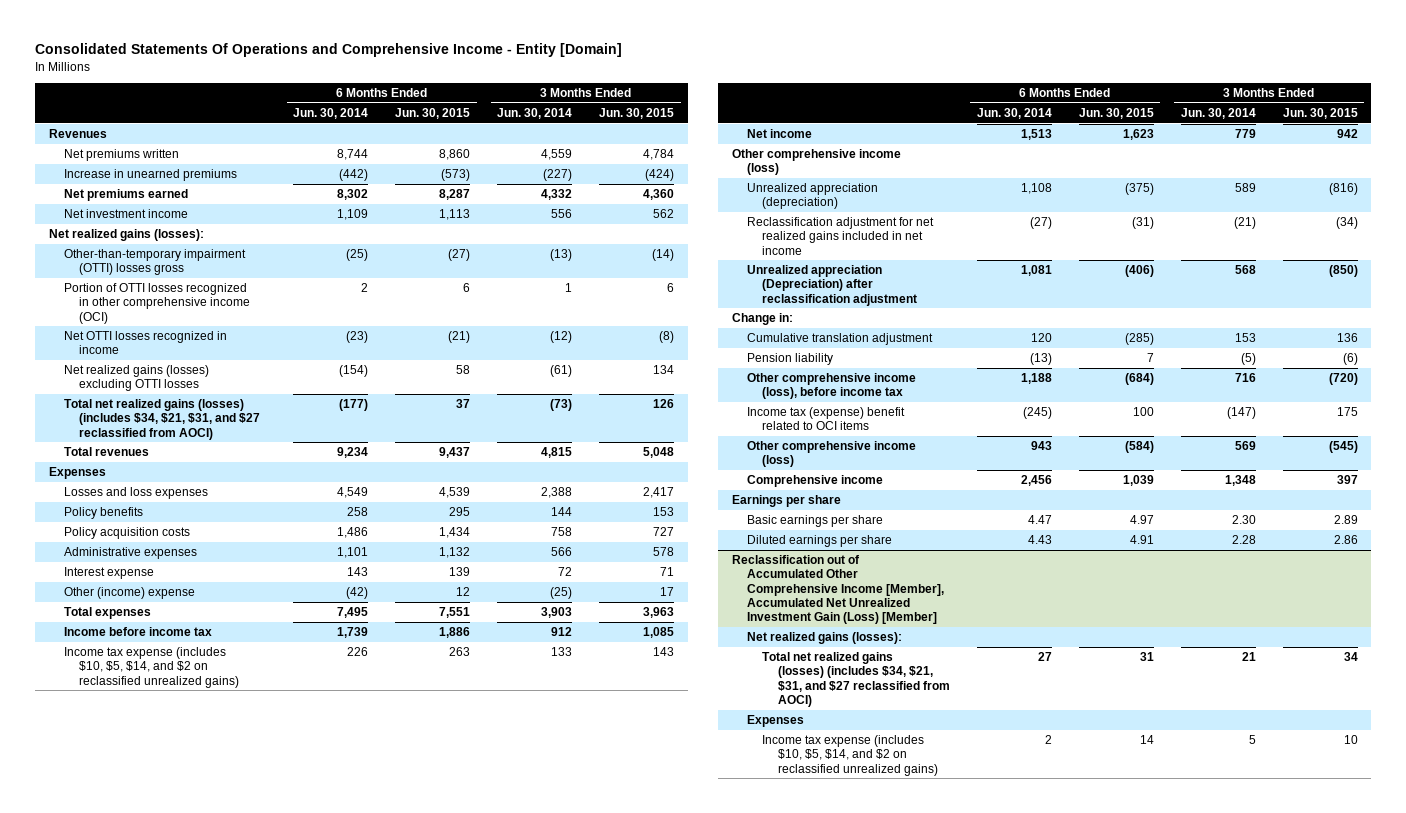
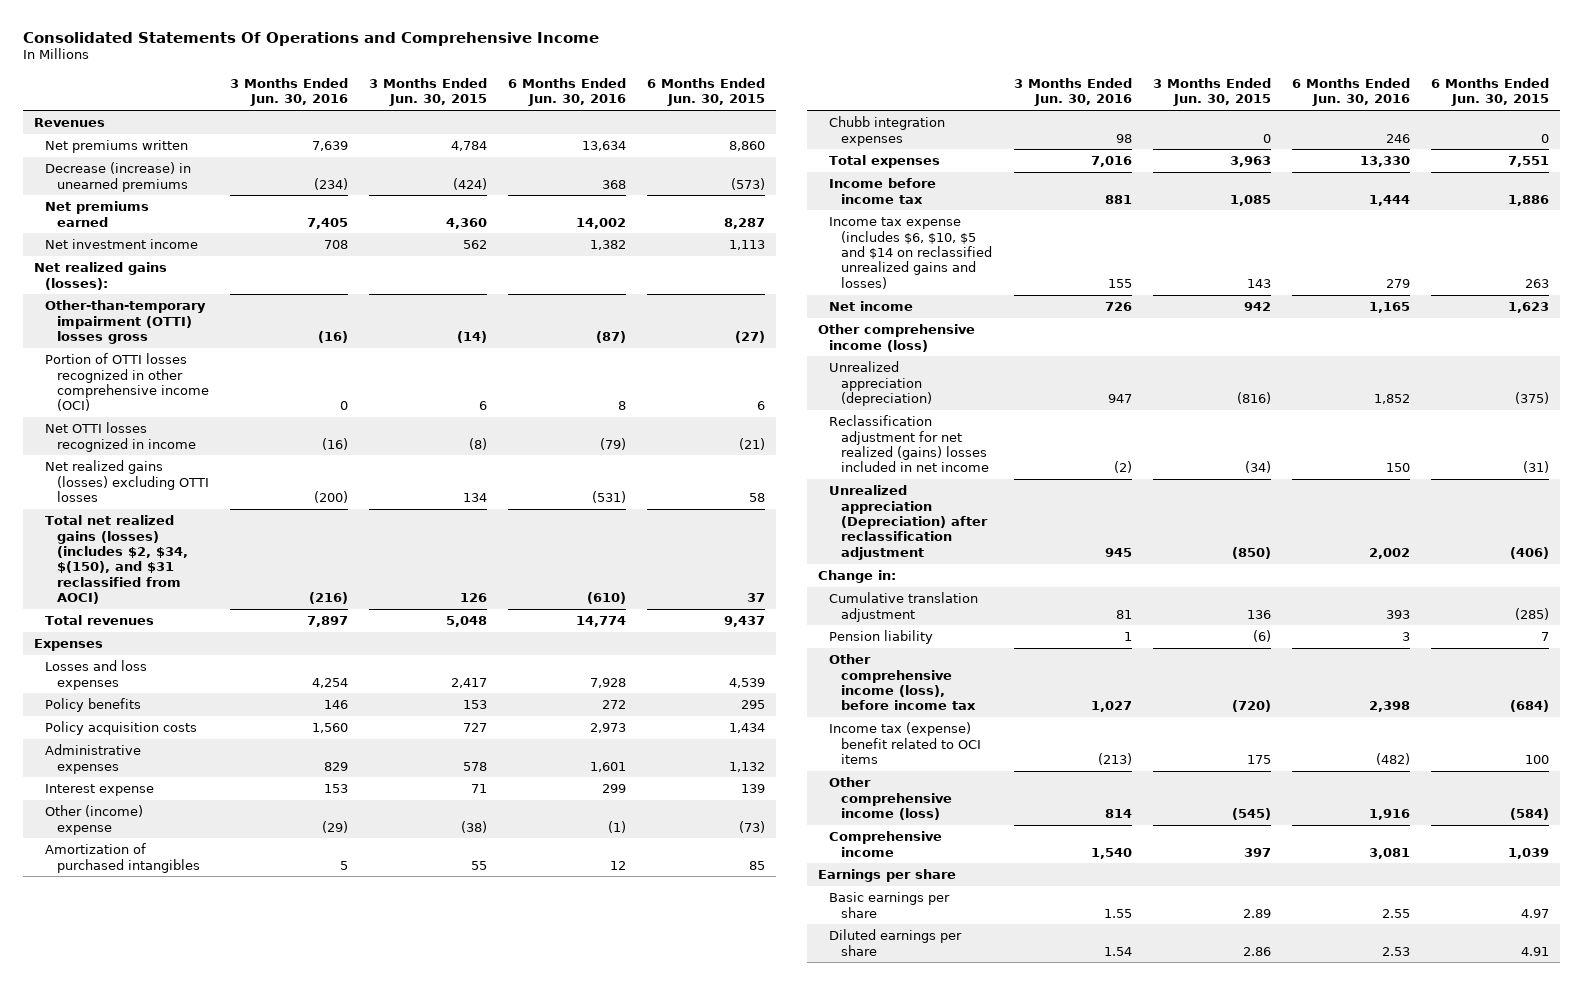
[35,43,623,58] Consolidated Statements Of Operations and Comprehensive Income - Entity [Domain] -> [23,31,600,46] Consolidated Statements Of Operations and Comprehensive Income
[293,108,369,120] Jun. 30, 2014 -> none
[497,108,573,120] Jun. 30, 2014 -> none
none -> [230,77,349,107] 3 Months Ended Jun. 30, 2016
none -> [508,77,627,107] 6 Months Ended Jun. 30, 2016
[63,169,237,182] Increase in unearned premiums -> [45,162,192,192] Decrease (increase) in unearned premiums
[63,399,261,440] Total net realized gains (losses) (includes $34, $21, $31, and $27 reclassified from AOCI) -> [45,515,189,605] Total net realized gains (losses) (includes $2, $34, $(150), and $31 reclassified from AOCI)
[456,587,471,597] 12 -> [739,820,766,833] (73)
[660,587,675,597] 17 -> [461,820,488,833] (38)
none -> [45,843,201,873] Amortization of purchased intangibles
none -> [829,116,946,146] Chubb integration expenses
[63,647,240,688] Income tax expense (includes $10, $5, $14, and $2 on reclassified unrealized gains) -> [829,217,993,289] Income tax expense (includes $6, $10, $5 and $14 on reclassified unrealized gains and losses)
[747,217,935,255] Reclassification adjustment for net realized gains included in net income -> [829,415,990,473] Reclassification adjustment for net realized (gains) losses included in net income
[731,555,945,624] Reclassification out of Accumulated Other Comprehensive Income [Member], Accumulated Net Unrealized Investment Gain (Loss) [Member] -> none
[747,632,903,645] Net realized gains (losses): -> none
[762,652,950,707] Total net realized gains (losses) (includes $34, $21, $31, and $27 reclassified from AOCI) -> none
[747,715,805,728] Expenses -> none
[762,735,938,776] Income tax expense (includes $10, $5, $14, and $2 on reclassified unrealized gains) -> none

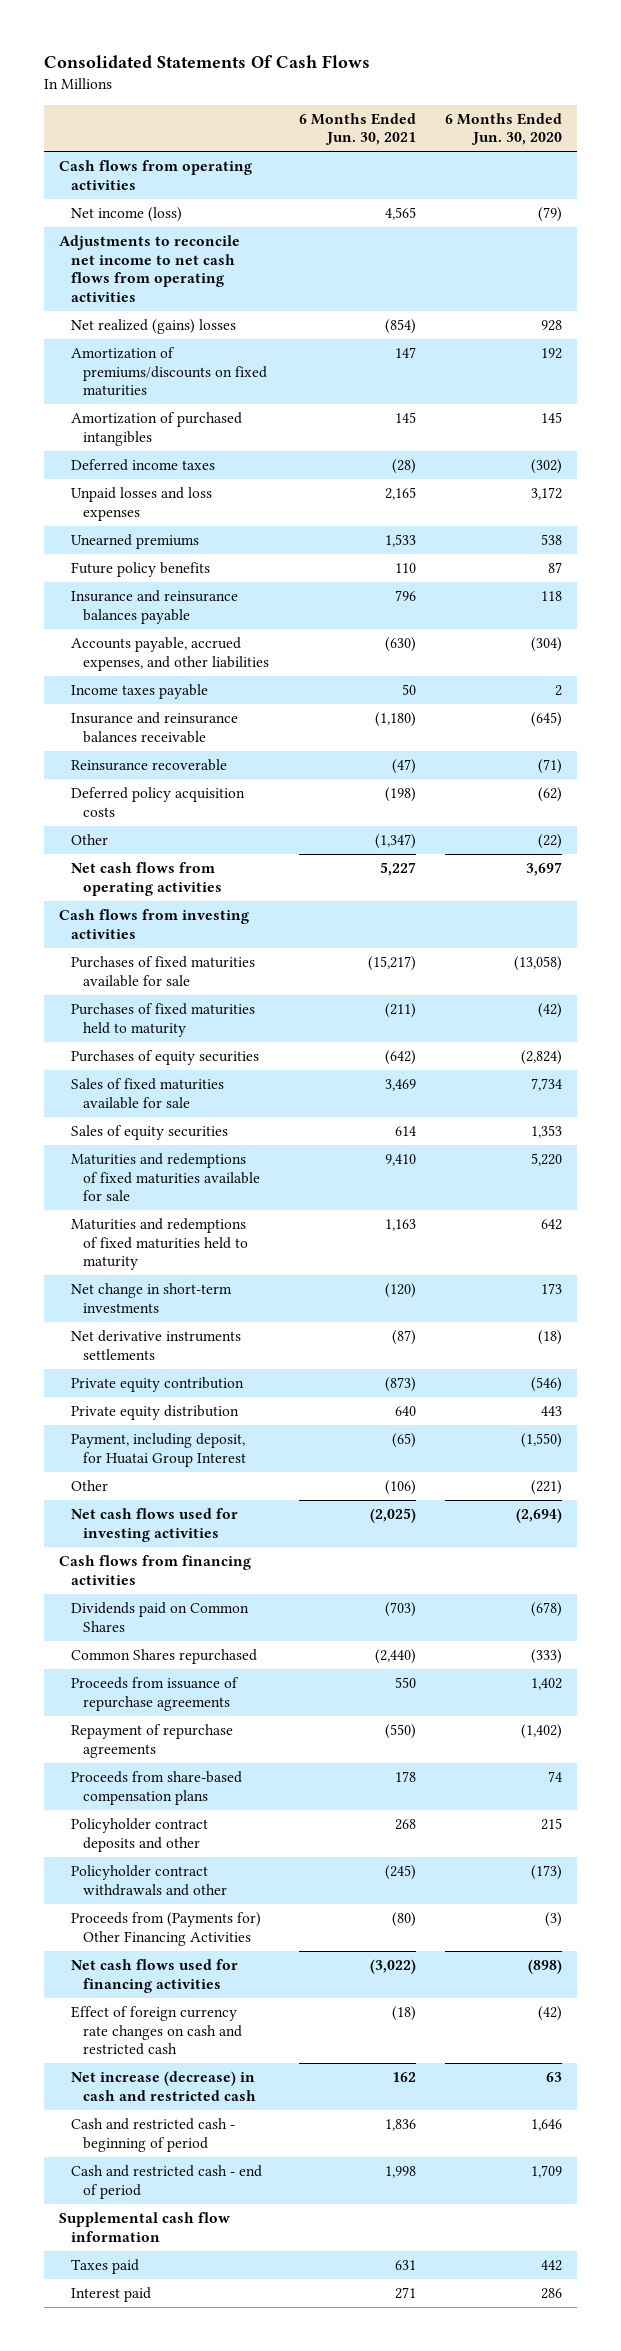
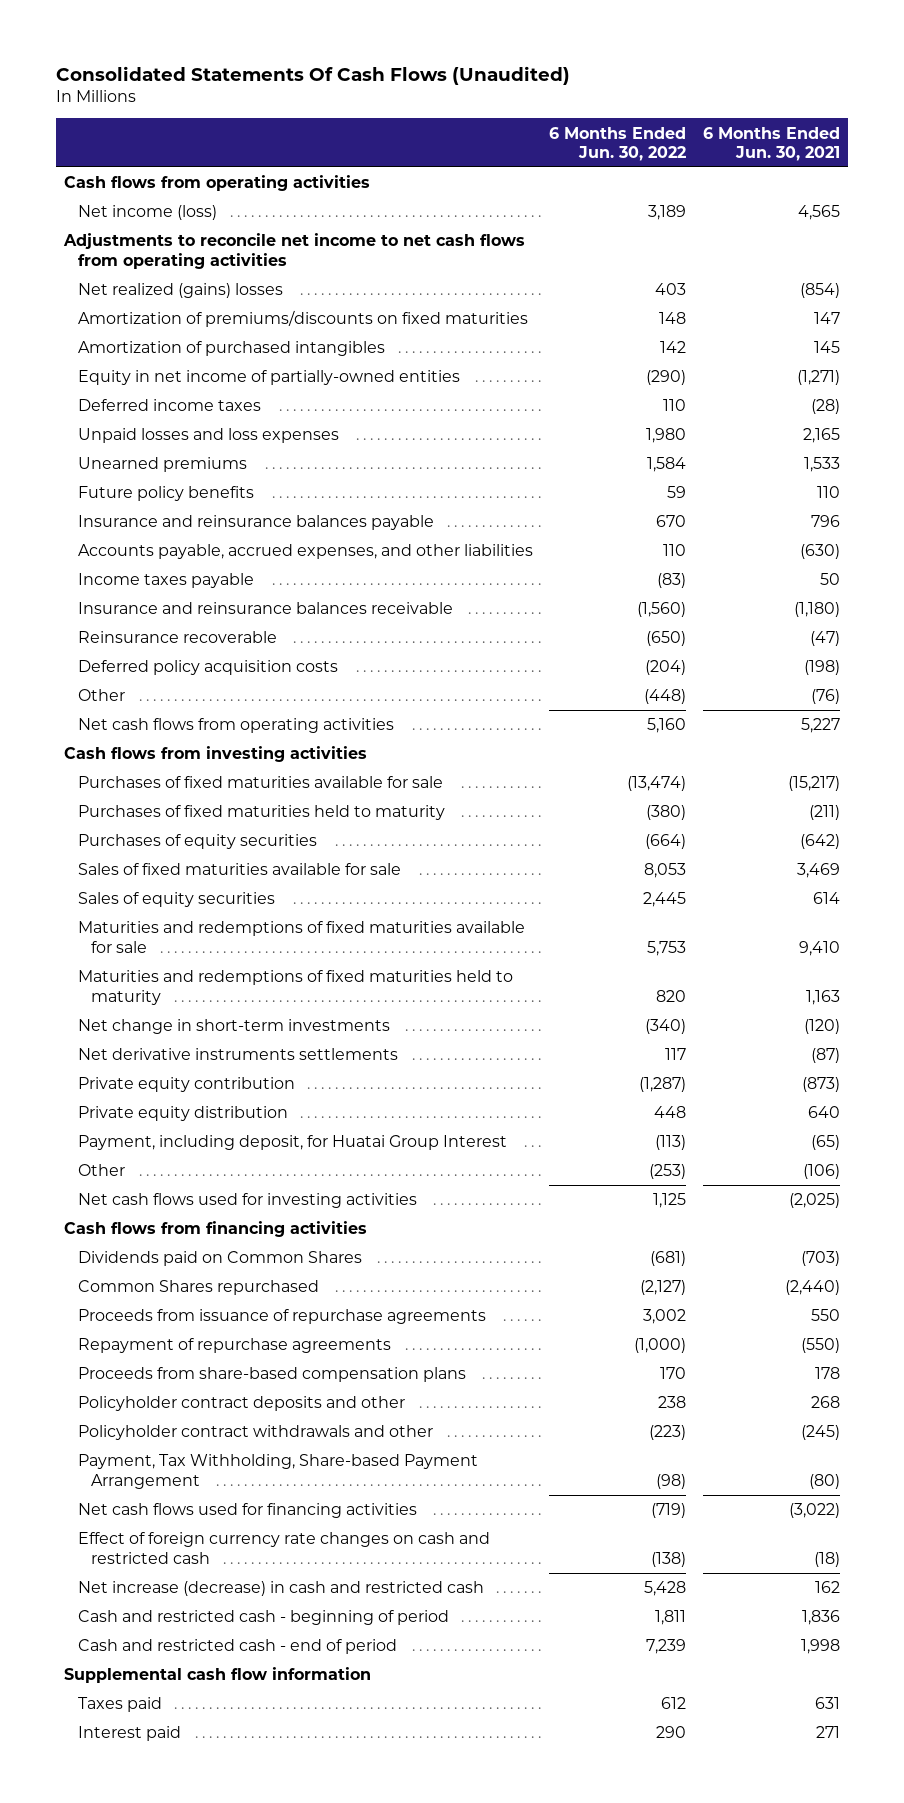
[43,54,370,68] Consolidated Statements Of Cash Flows -> [55,65,570,85] Consolidated Statements Of Cash Flows (Unaudited)
[445,112,563,146] 6 Months Ended Jun. 30, 2020 -> none
none -> [549,126,687,161] 6 Months Ended Jun. 30, 2022
none -> [77,370,460,386] Equity in net income of partially-owned entities
[374,834,416,850] (1,347) -> [810,689,840,705] (76)
[70,1912,261,1946] Proceeds from (Payments for) Other Financing Activities -> none
none -> [77,1454,478,1489] Payment, Tax Withholding, Share-based Payment Arrangement

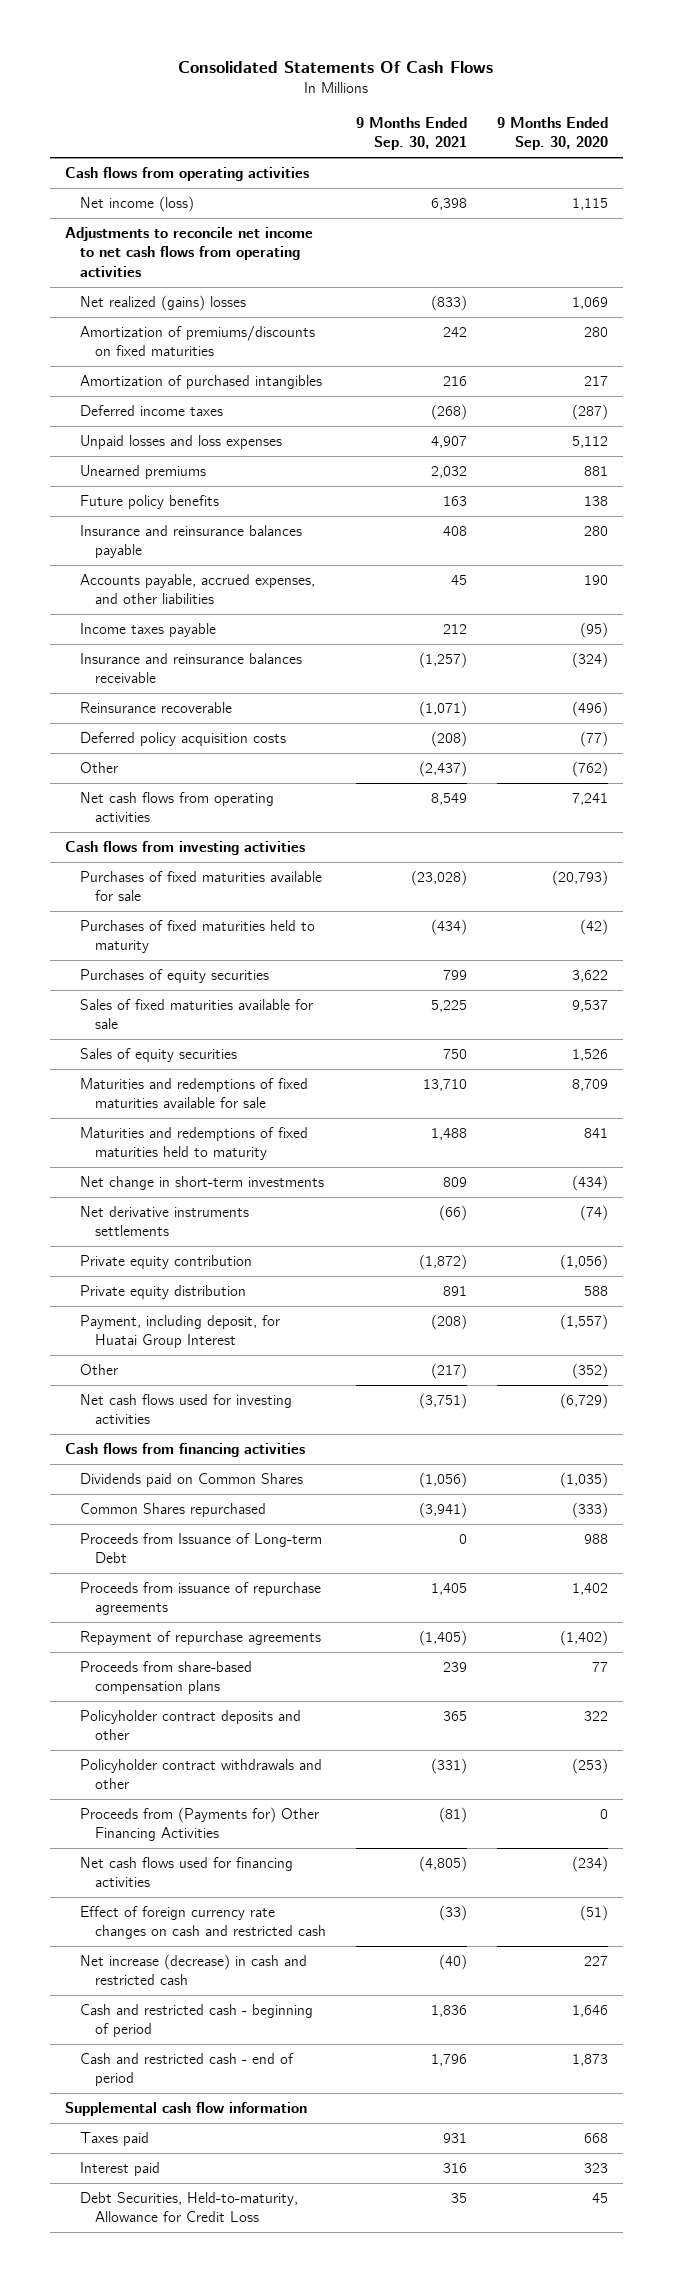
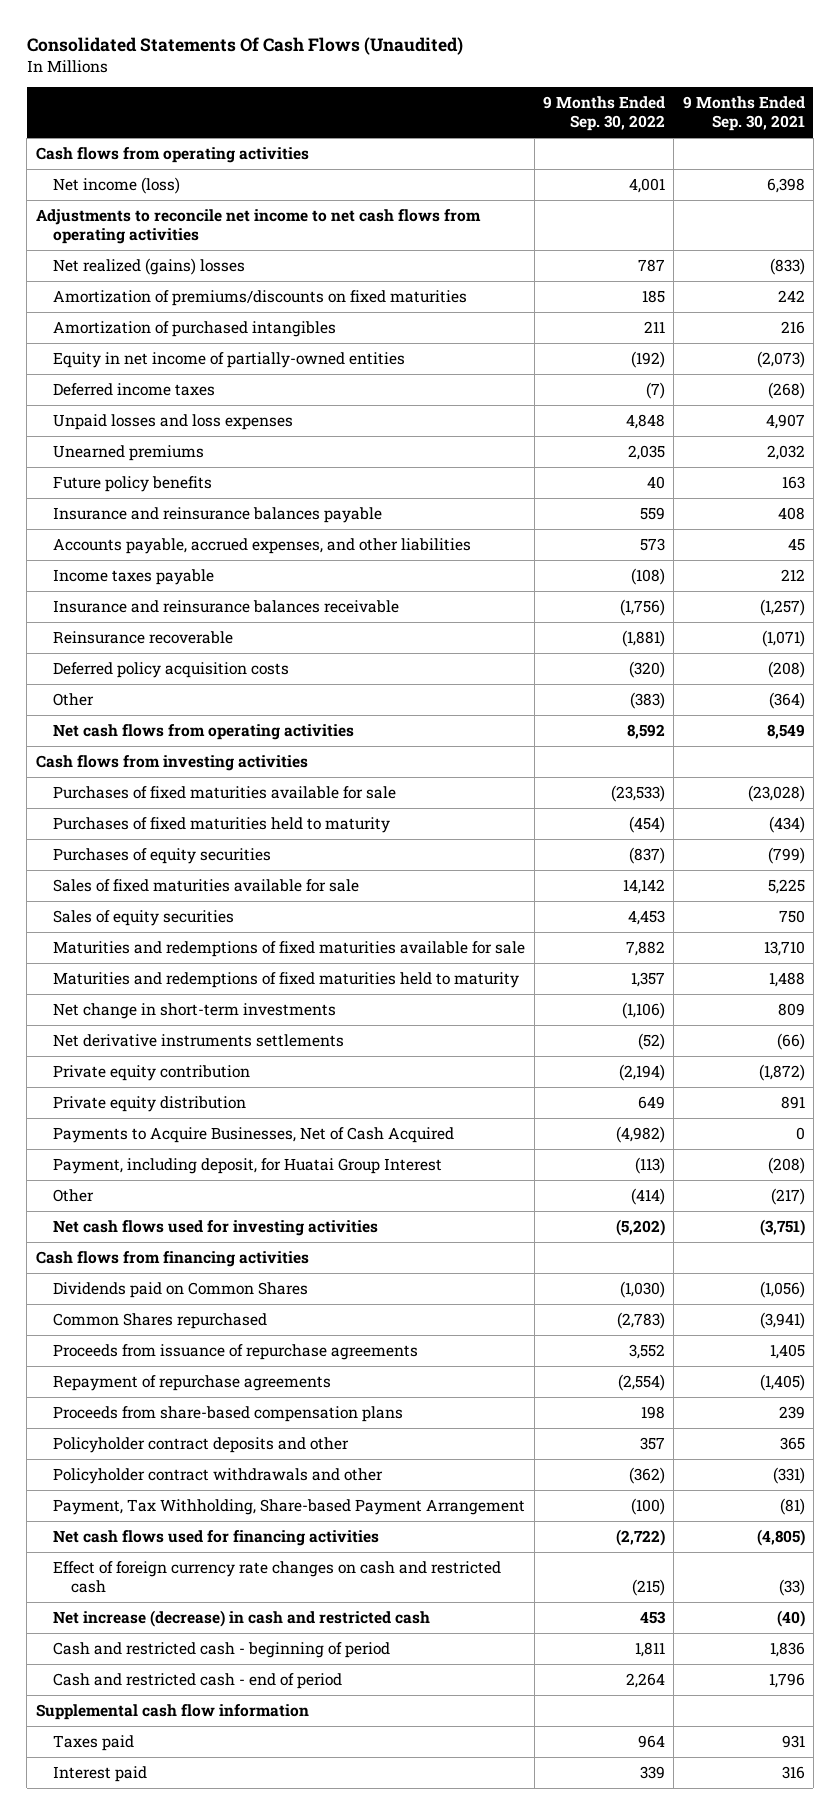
[178,60,494,73] Consolidated Statements Of Cash Flows -> [26,36,463,55] Consolidated Statements Of Cash Flows (Unaudited)
[497,117,609,151] 9 Months Ended Sep. 30, 2020 -> none
none -> [542,96,665,132] 9 Months Ended Sep. 30, 2022
none -> [53,352,406,369] Equity in net income of partially-owned entities
[418,761,467,778] (2,437) -> [768,692,805,710] (364)
[442,970,467,981] 799 -> [767,847,805,865] (799)
none -> [53,1127,455,1144] Payments to Acquire Businesses, Net of Cash Acquired
[79,1533,322,1564] Proceeds from Issuance of Long-term Debt -> none
[79,1807,319,1842] Proceeds from (Payments for) Other Financing Activities -> none
none -> [53,1499,526,1516] Payment, Tax Withholding, Share-based Payment Arrangement
[79,2192,298,2223] Debt Securities, Held-to-maturity, Allowance for Credit Loss -> none

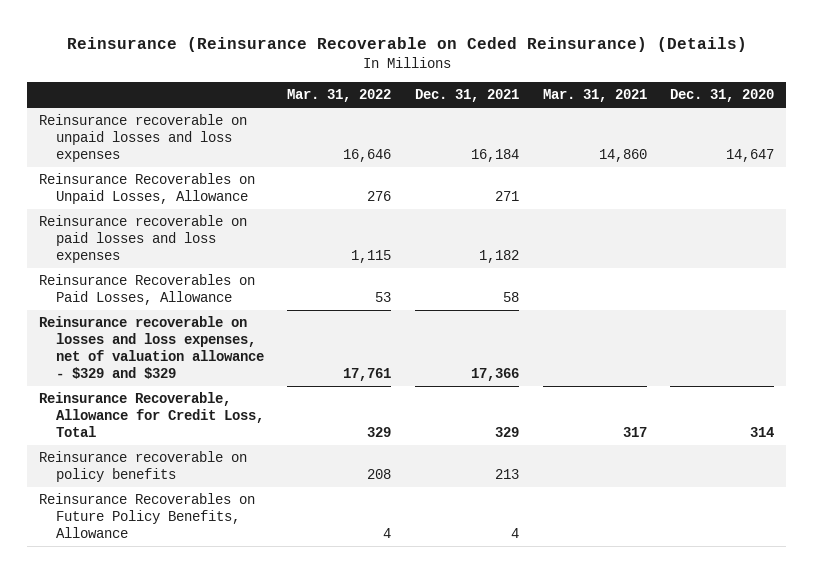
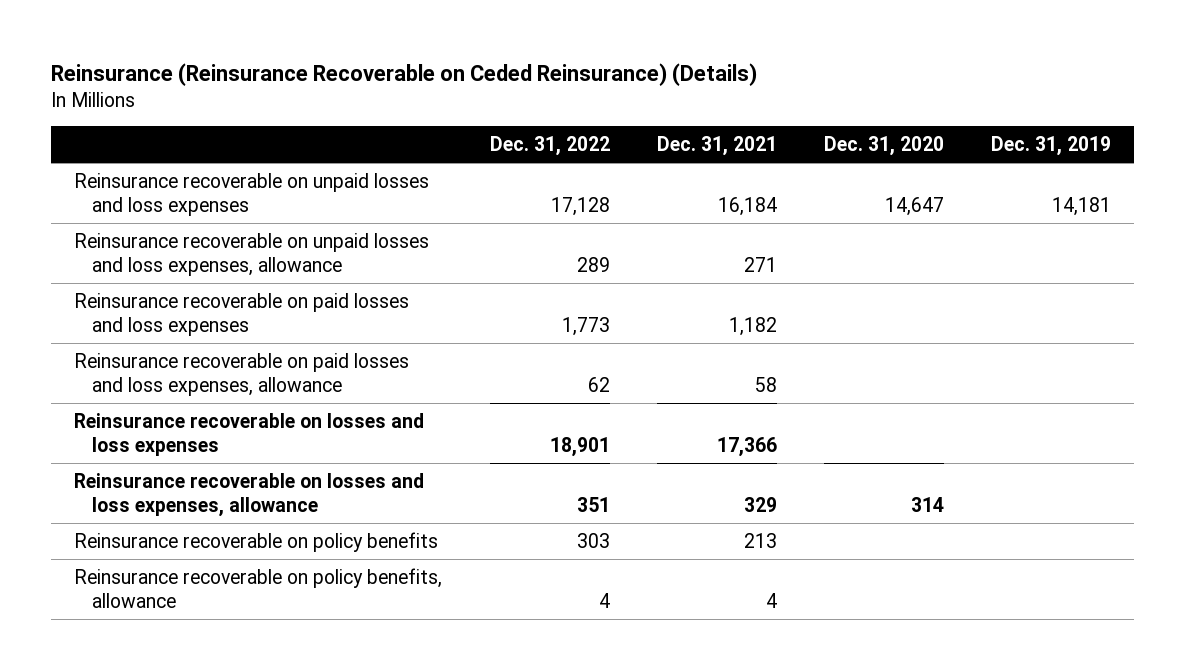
[287,89,392,103] Mar. 31, 2022 -> none
[542,89,647,103] Mar. 31, 2021 -> none
none -> [489,136,610,157] Dec. 31, 2022
none -> [990,136,1111,157] Dec. 31, 2019
[39,172,256,205] Reinsurance Recoverables on Unpaid Losses, Allowance -> [74,232,430,277] Reinsurance recoverable on unpaid losses and loss expenses, allowance
[39,273,256,306] Reinsurance Recoverables on Paid Losses, Allowance -> [74,352,410,397] Reinsurance recoverable on paid losses and loss expenses, allowance
[39,315,264,380] Reinsurance recoverable on losses and loss expenses, net of valuation allowance - $329 and $329 -> [74,412,425,457] Reinsurance recoverable on losses and loss expenses
[39,391,264,438] Reinsurance Recoverable, Allowance for Credit Loss, Total -> [74,472,425,518] Reinsurance recoverable on losses and loss expenses, allowance
[39,492,256,539] Reinsurance Recoverables on Future Policy Benefits, Allowance -> [74,567,443,609] Reinsurance recoverable on policy benefits, allowance

